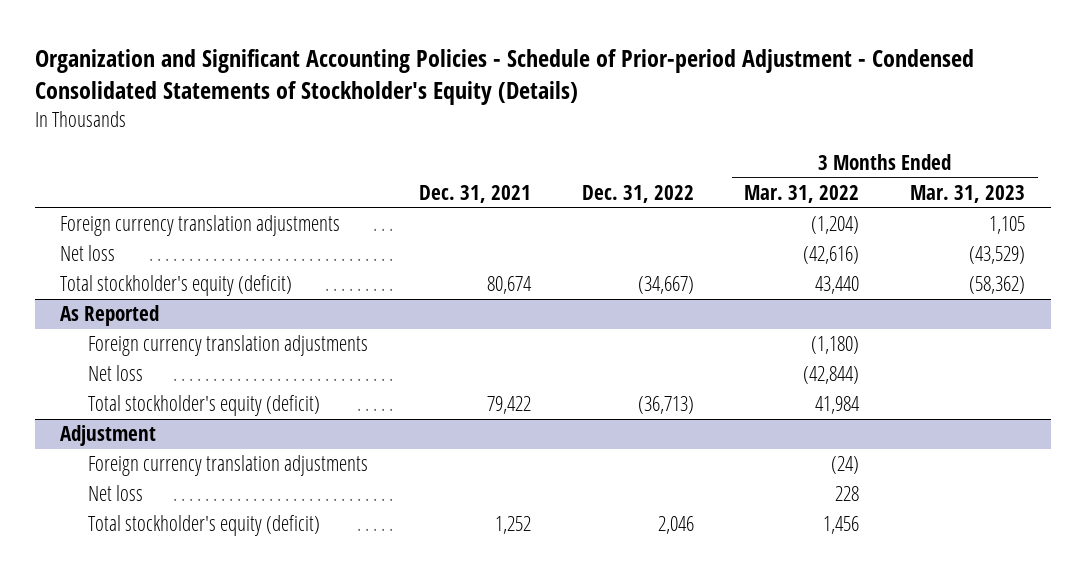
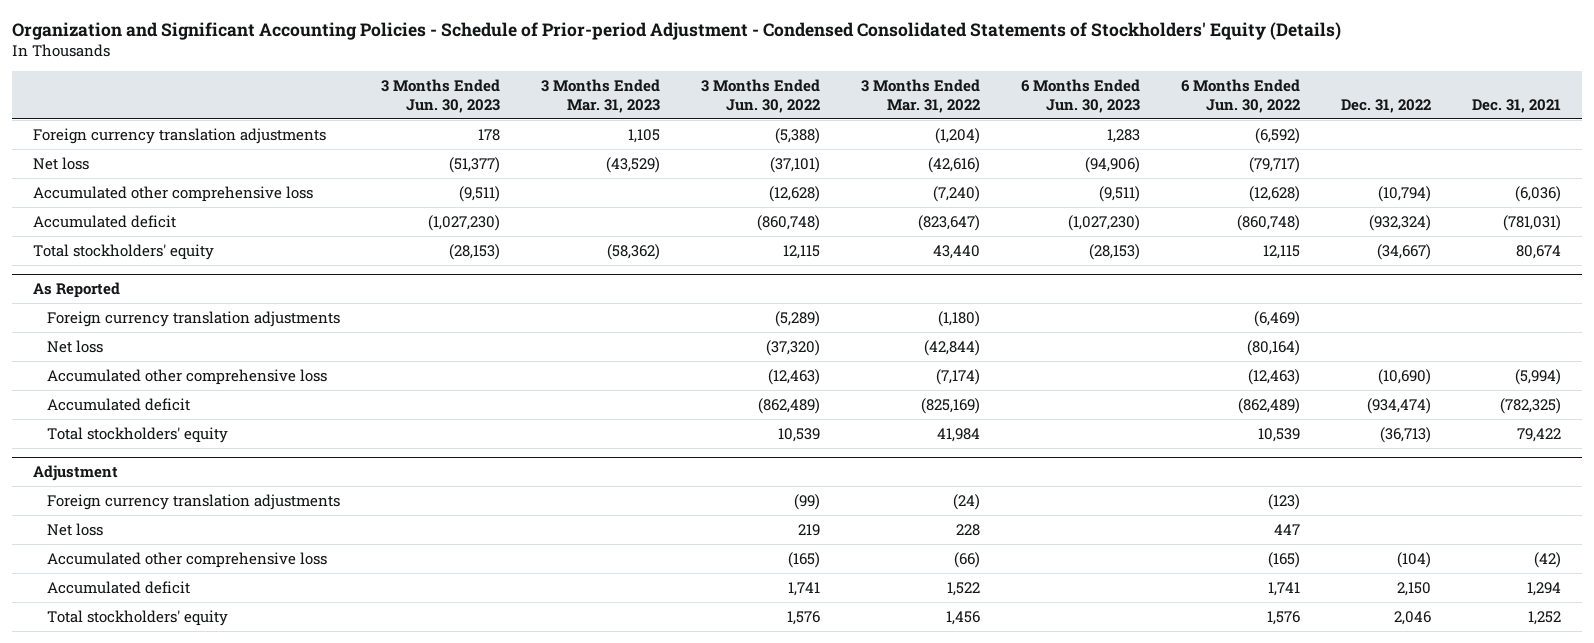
[34,48,974,105] Organization and Significant Accounting Policies - Schedule of Prior-period Adjustment - Condensed Consolidated Statements of Stockholder's Equity (Details) -> [12,21,1342,40] Organization and Significant Accounting Policies - Schedule of Prior-period Adjustment - Condensed Consolidated Statements of Stockholders' Equity (Details)
none -> [380,79,500,113] 3 Months Ended Jun. 30, 2023
none -> [700,79,820,113] 3 Months Ended Jun. 30, 2022
none -> [1020,79,1140,113] 6 Months Ended Jun. 30, 2023
none -> [1181,79,1301,113] 6 Months Ended Jun. 30, 2022
none -> [32,185,313,202] Accumulated other comprehensive loss
none -> [32,214,176,228] Accumulated deficit
[60,275,293,297] Total stockholder's equity (deficit) -> [32,243,214,260] Total stockholders' equity
none -> [46,368,327,385] Accumulated other comprehensive loss
none -> [46,397,190,411] Accumulated deficit
[88,395,321,417] Total stockholder's equity (deficit) -> [46,426,228,443] Total stockholders' equity
none -> [46,551,327,568] Accumulated other comprehensive loss
none -> [46,580,190,594] Accumulated deficit
[88,515,321,537] Total stockholder's equity (deficit) -> [46,609,228,626] Total stockholders' equity

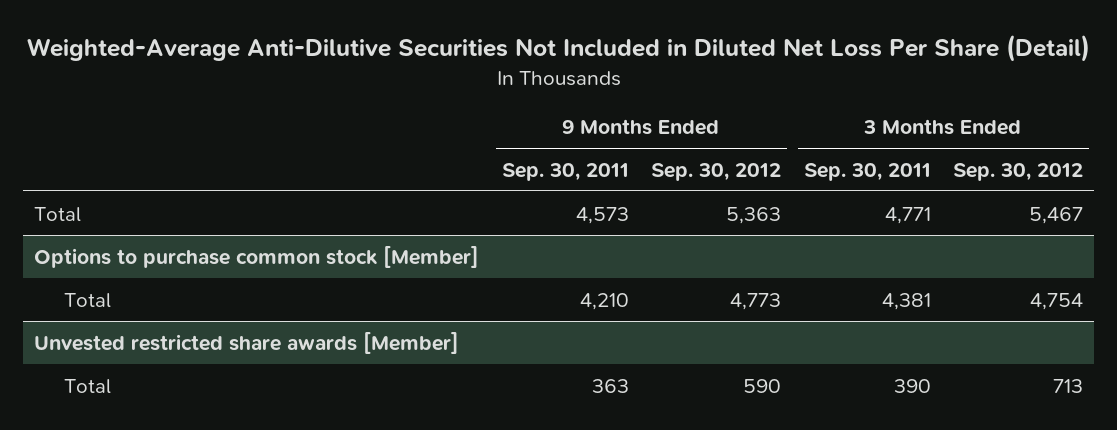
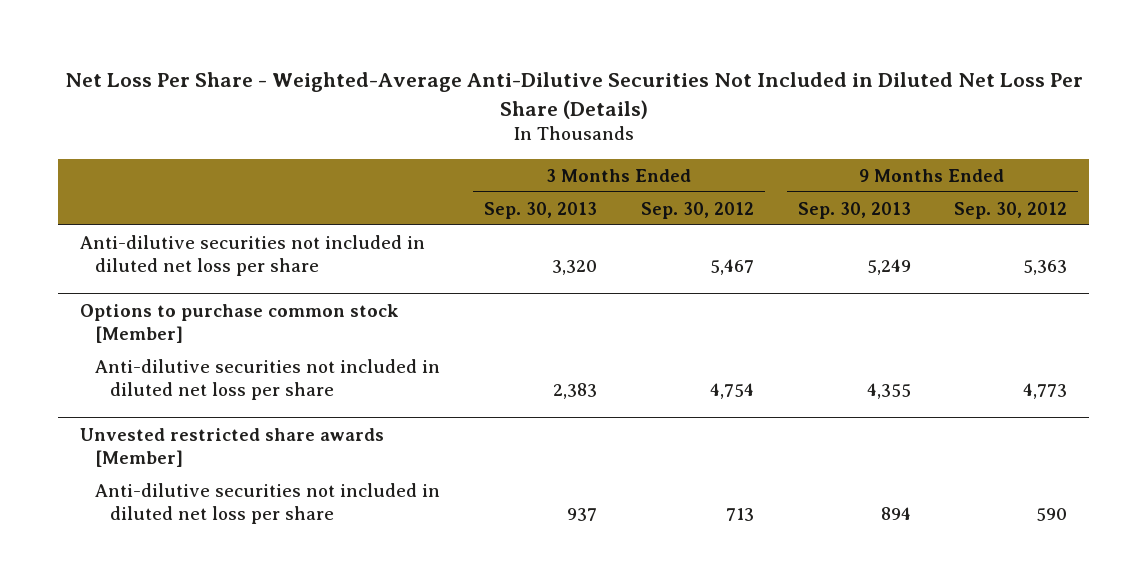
[26,33,1090,62] Weighted-Average Anti-Dilutive Securities Not Included in Diluted Net Loss Per Share (Detail) -> [64,72,1083,119] Net Loss Per Share - Weighted-Average Anti-Dilutive Securities Not Included in Diluted Net Loss Per Share (Details)
[501,162,629,181] Sep. 30, 2011 -> none
[803,162,931,181] Sep. 30, 2011 -> none
none -> [484,201,598,219] Sep. 30, 2013
none -> [797,201,911,219] Sep. 30, 2013
[34,206,82,222] Total -> [80,234,426,277] Anti-dilutive securities not included in diluted net loss per share
[63,292,111,308] Total -> [95,358,441,401] Anti-dilutive securities not included in diluted net loss per share
[63,378,111,394] Total -> [95,482,441,525] Anti-dilutive securities not included in diluted net loss per share

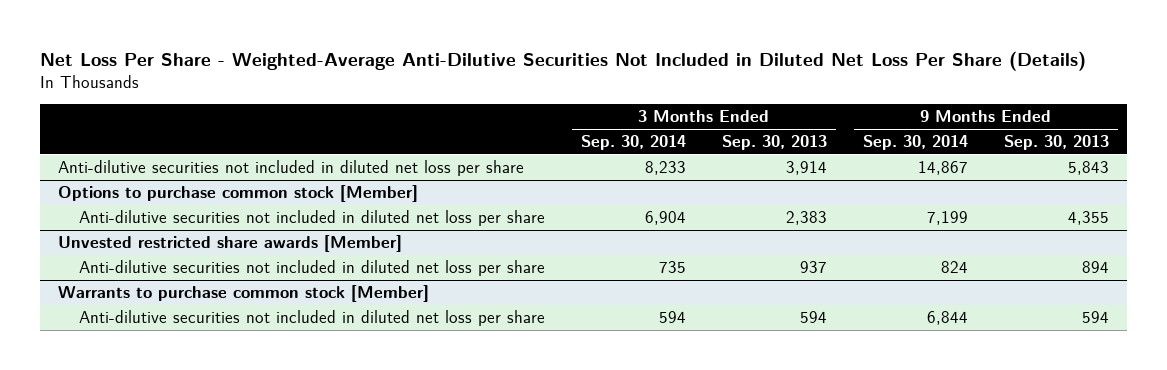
[640,201,754,219] Sep. 30, 2012 -> none
[954,201,1068,219] Sep. 30, 2012 -> none
none -> [580,135,686,151] Sep. 30, 2014
none -> [862,135,968,151] Sep. 30, 2014
[552,260,598,276] 3,320 -> [785,161,827,176] 3,914
[866,259,911,276] 5,249 -> [1067,161,1109,176] 5,843
none -> [58,285,430,303] Warrants to purchase common stock [Member]
none -> [78,310,545,327] Anti-dilutive securities not included in diluted net loss per share

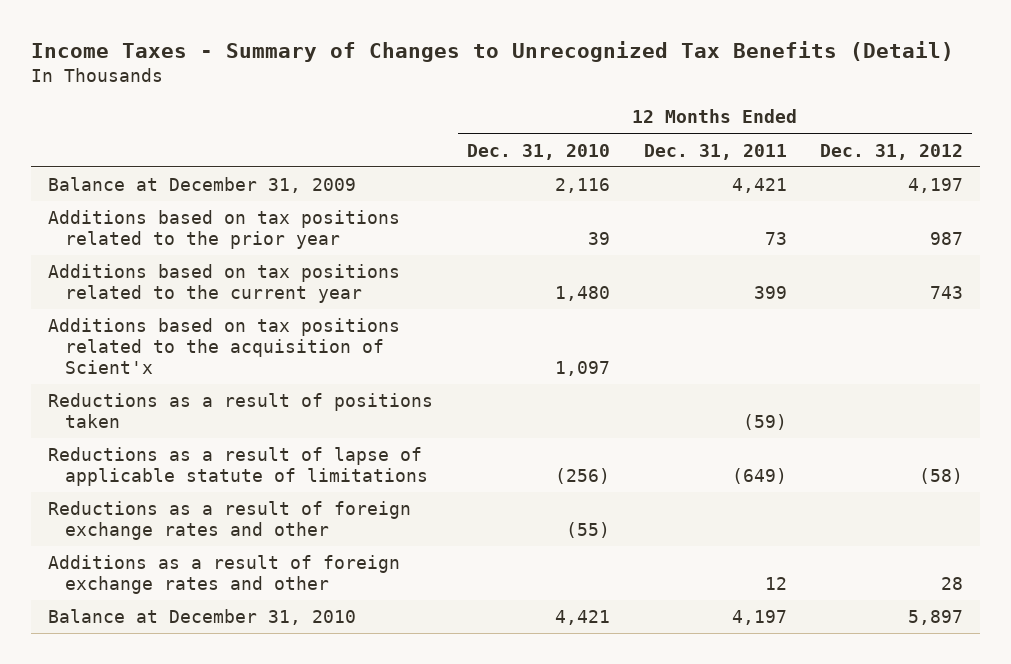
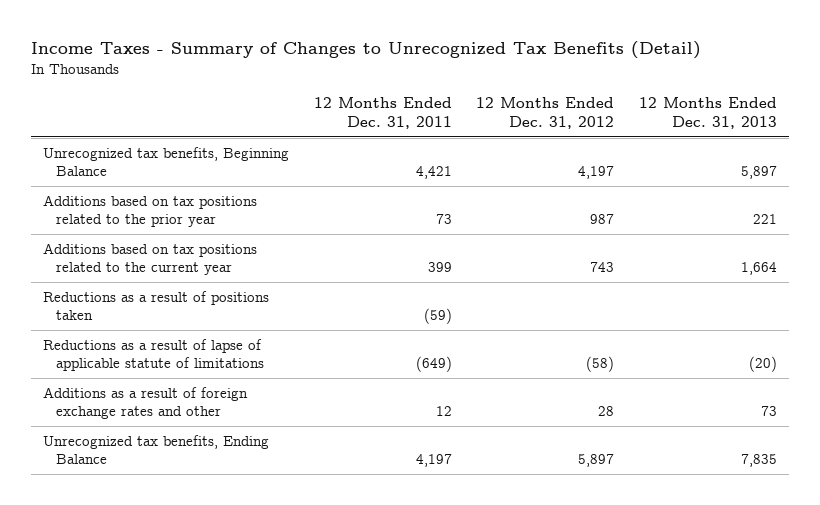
[466,143,610,160] Dec. 31, 2010 -> none
none -> [638,97,777,129] 12 Months Ended Dec. 31, 2013
[47,177,356,194] Balance at December 31, 2009 -> [43,147,290,177] Unrecognized tax benefits, Beginning Balance
[47,318,400,375] Additions based on tax positions related to the acquisition of Scient'x -> none
[47,501,411,541] Reductions as a result of foreign exchange rates and other -> none
[47,609,356,626] Balance at December 31, 2010 -> [43,435,270,465] Unrecognized tax benefits, Ending Balance

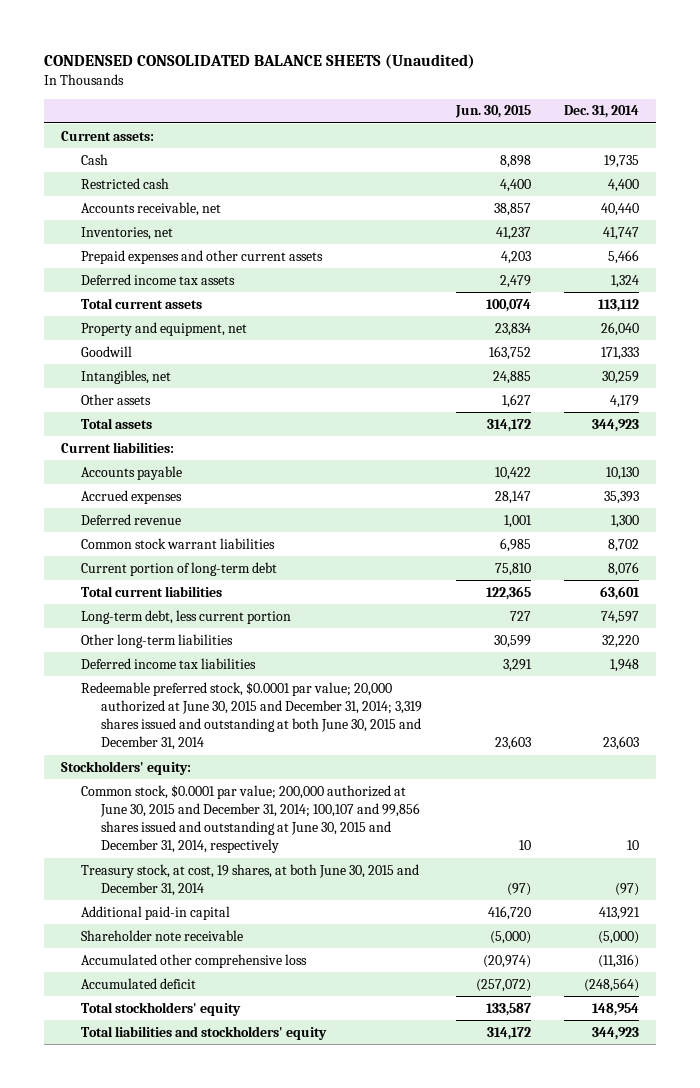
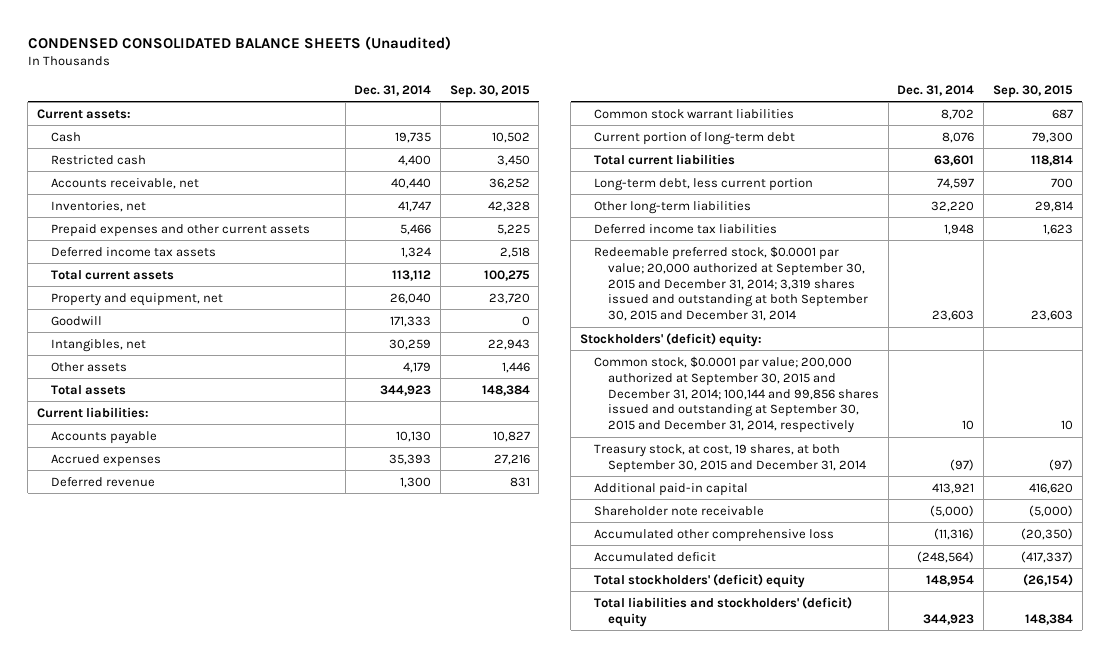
[454,105,531,119] Jun. 30, 2015 -> none
none -> [449,84,530,98] Sep. 30, 2015
[81,681,423,751] Redeemable preferred stock, $0.0001 par value; 20,000 authorized at June 30, 2015 and December 31, 2014; 3,319 shares issued and outstanding at both June 30, 2015 and December 31, 2014 -> [594,245,869,322] Redeemable preferred stock, $0.0001 par value; 20,000 authorized at September 30, 2015 and December 31, 2014; 3,319 shares issued and outstanding at both September 30, 2015 and December 31, 2014
[60,760,191,775] Stockholders' equity: -> [580,332,763,347] Stockholders' (deficit) equity:
[81,784,421,854] Common stock, $0.0001 par value; 200,000 authorized at June 30, 2015 and December 31, 2014; 100,107 and 99,856 shares issued and outstanding at June 30, 2015 and December 31, 2014, respectively -> [594,355,880,434] Common stock, $0.0001 par value; 200,000 authorized at September 30, 2015 and December 31, 2014; 100,144 and 99,856 shares issued and outstanding at September 30, 2015 and December 31, 2014, respectively
[81,863,420,896] Treasury stock, at cost, 19 shares, at both June 30, 2015 and December 31, 2014 -> [594,443,867,473] Treasury stock, at cost, 19 shares, at both September 30, 2015 and December 31, 2014
[81,1001,242,1016] Total stockholders' equity -> [594,573,806,588] Total stockholders' (deficit) equity
[81,1025,328,1040] Total liabilities and stockholders' equity -> [594,596,853,627] Total liabilities and stockholders' (deficit) equity

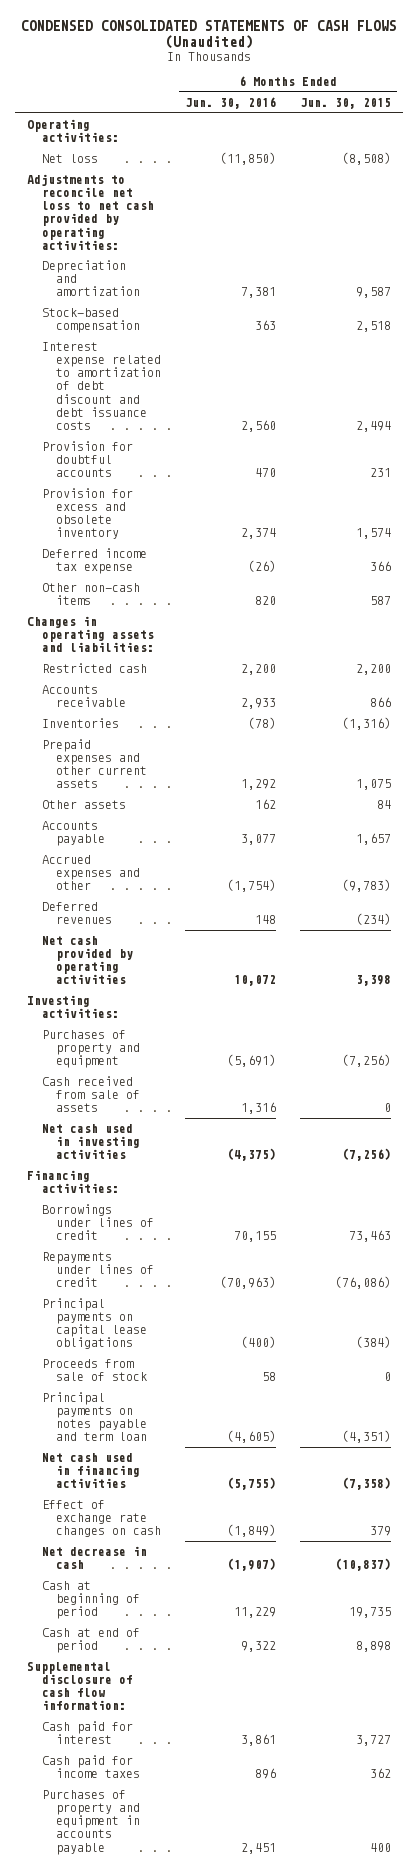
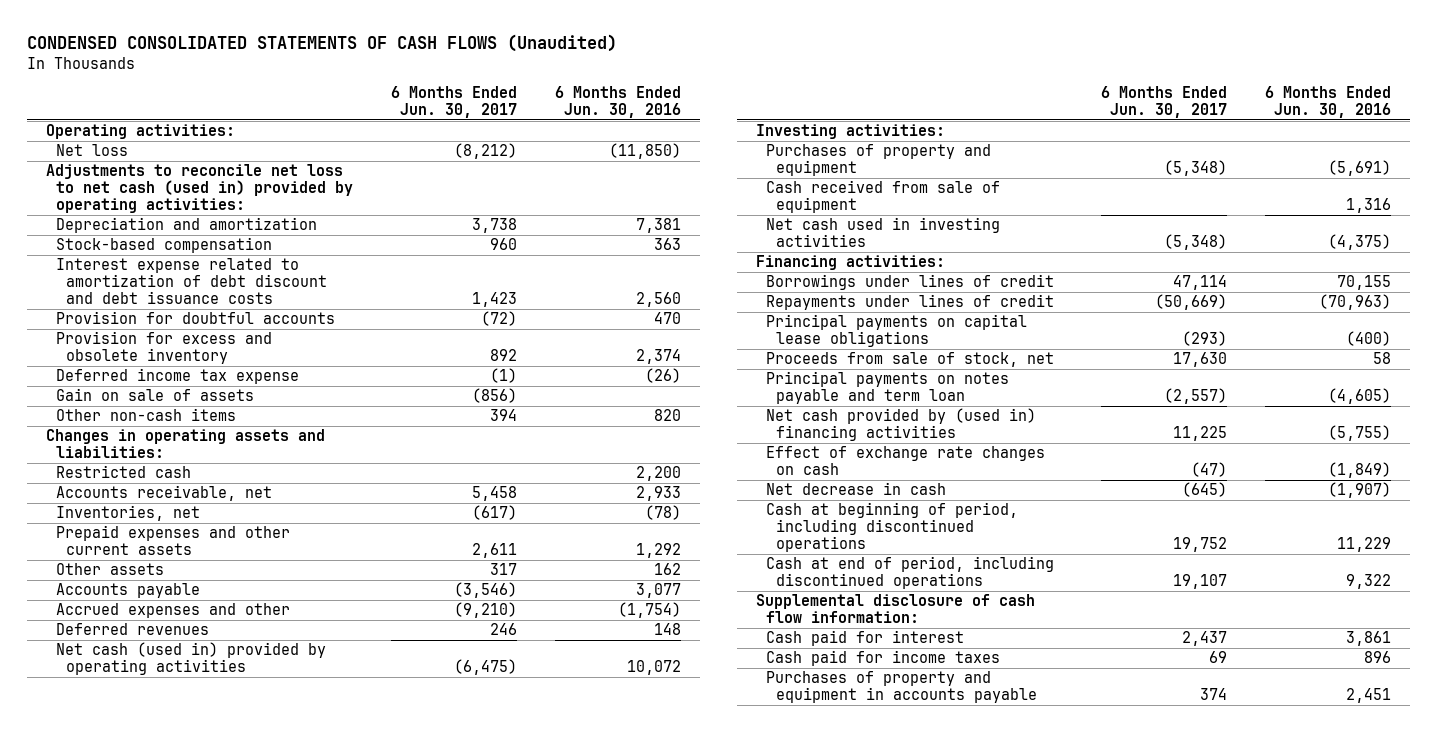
[299,97,391,109] Jun. 30, 2015 -> none
none -> [391,86,518,119] 6 Months Ended Jun. 30, 2017
[27,174,154,250] Adjustments to reconcile net loss to net cash provided by operating activities: -> [45,164,353,213] Adjustments to reconcile net loss to net cash (used in) provided by operating activities:
none -> [55,388,254,402] Gain on sale of assets
[41,685,126,708] Accounts receivable -> [55,485,272,502] Accounts receivable, net
[41,718,119,729] Inventories -> [55,505,200,522] Inventories, net
[41,936,133,985] Net cash provided by operating activities -> [55,642,326,676] Net cash (used in) provided by operating activities
[41,1076,140,1113] Cash received from sale of assets -> [765,180,1000,214] Cash received from sale of equipment
[41,1359,147,1382] Proceeds from sale of stock -> [765,352,1054,368] Proceeds from sale of stock, net
[41,1453,140,1489] Net cash used in financing activities -> [765,408,1036,442] Net cash provided by (used in) financing activities
[41,1581,140,1620] Cash at beginning of period -> [765,502,1018,552] Cash at beginning of period, including discontinued operations
[41,1628,140,1654] Cash at end of period -> [765,556,1054,590] Cash at end of period, including discontinued operations

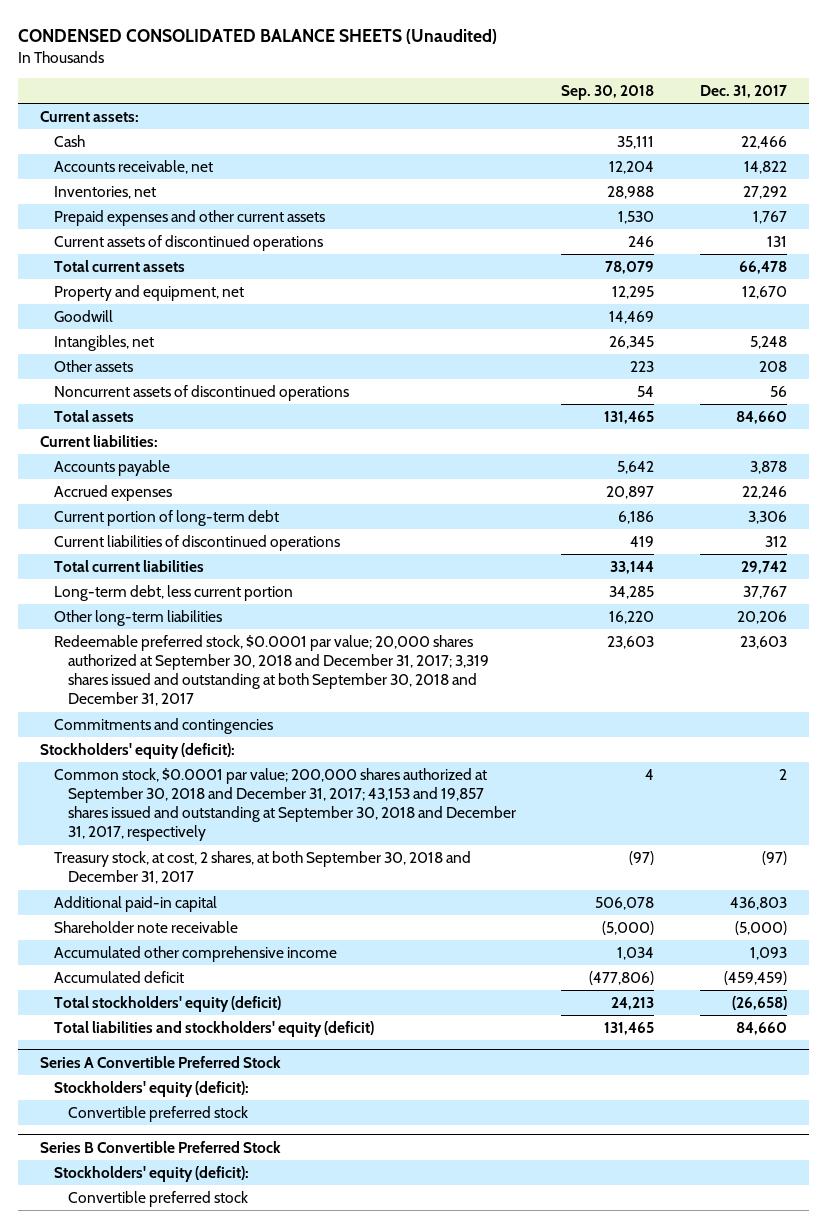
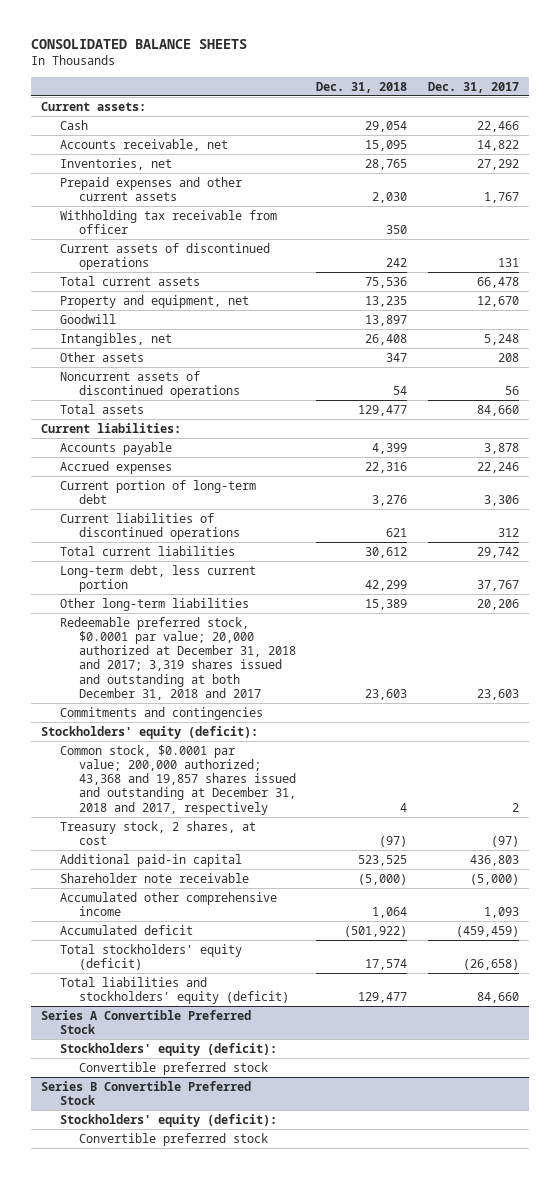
[17,28,497,44] CONDENSED CONSOLIDATED BALANCE SHEETS (Unaudited) -> [30,39,247,50] CONSOLIDATED BALANCE SHEETS
[561,85,655,101] Sep. 30, 2018 -> none
none -> [316,81,408,93] Dec. 31, 2018
none -> [59,209,277,234] Withholding tax receivable from officer
[54,635,490,707] Redeemable preferred stock, $0.0001 par value; 20,000 shares authorized at September 30, 2018 and December 31, 2017; 3,319 shares issued and outstanding at both September 30, 2018 and December 31, 2017 -> [59,616,296,700] Redeemable preferred stock, $0.0001 par value; 20,000 authorized at December 31, 2018 and 2017; 3,319 shares issued and outstanding at both December 31, 2018 and 2017
[54,768,517,842] Common stock, $0.0001 par value; 200,000 shares authorized at September 30, 2018 and December 31, 2017; 43,153 and 19,857 shares issued and outstanding at September 30, 2018 and December 31, 2017, respectively -> [59,744,296,815] Common stock, $0.0001 par value; 200,000 authorized; 43,368 and 19,857 shares issued and outstanding at December 31, 2018 and 2017, respectively
[54,851,472,885] Treasury stock, at cost, 2 shares, at both September 30, 2018 and December 31, 2017 -> [59,820,256,845] Treasury stock, 2 shares, at cost

